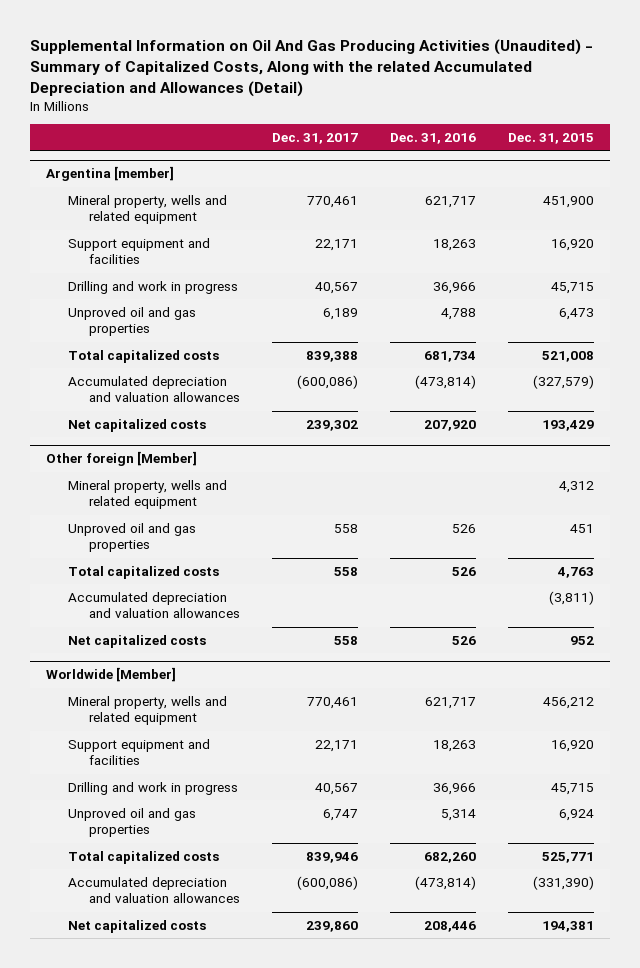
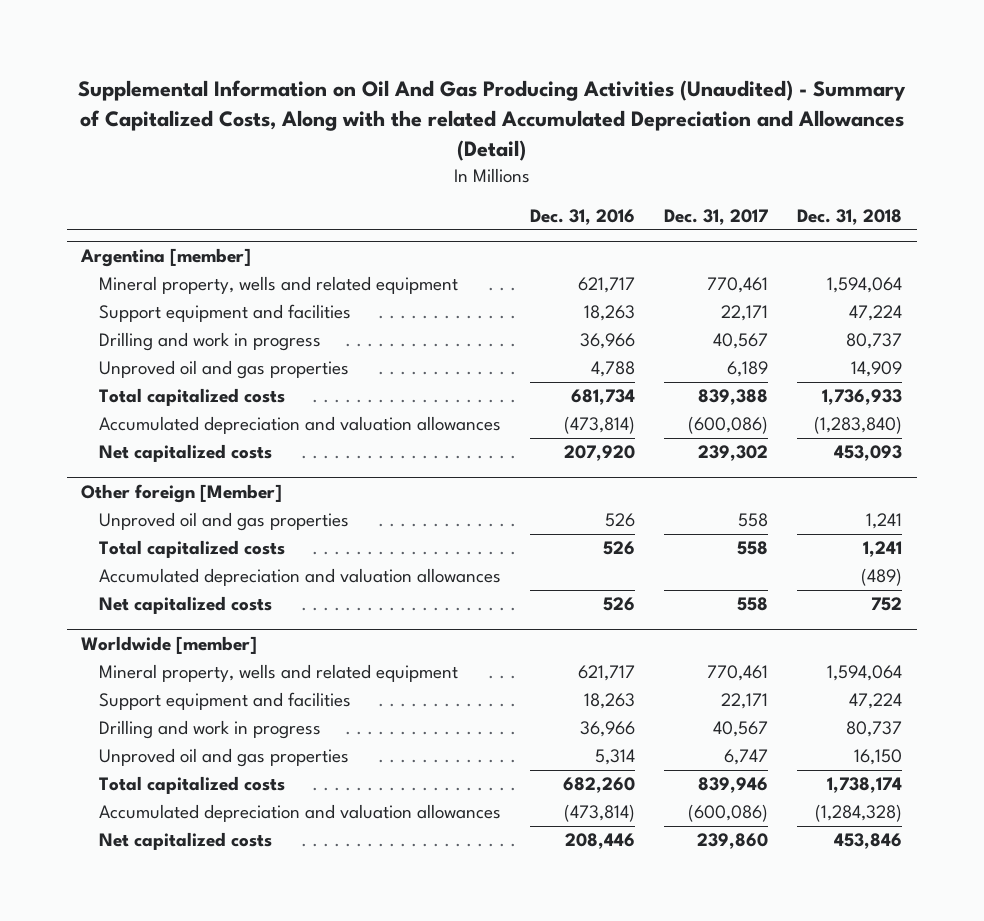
[508,133,595,145] Dec. 31, 2015 -> none
none -> [797,208,903,225] Dec. 31, 2018
[67,479,227,510] Mineral property, wells and related equipment -> none
[46,667,177,683] Worldwide [Member] -> [81,635,258,654] Worldwide [member]

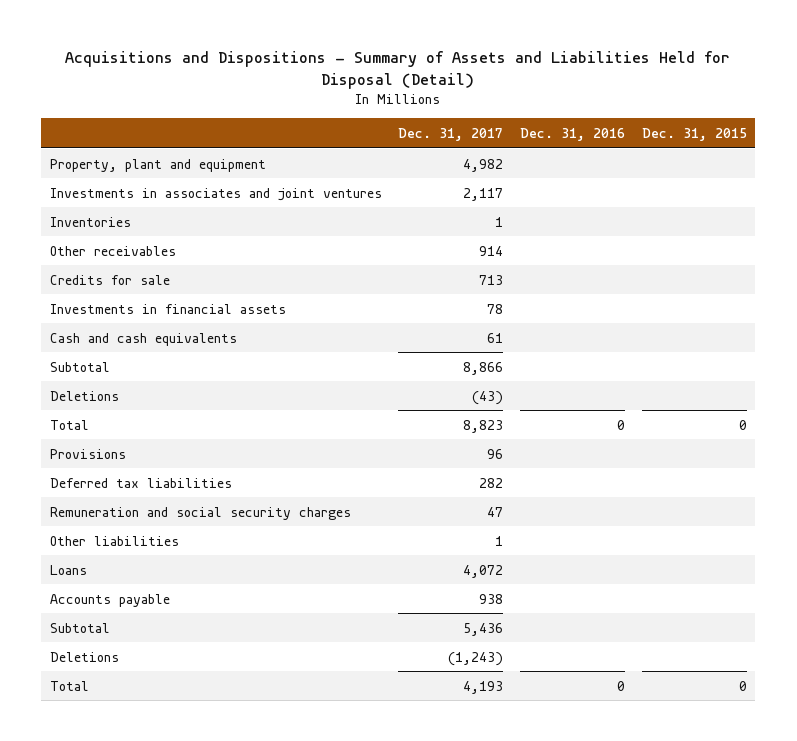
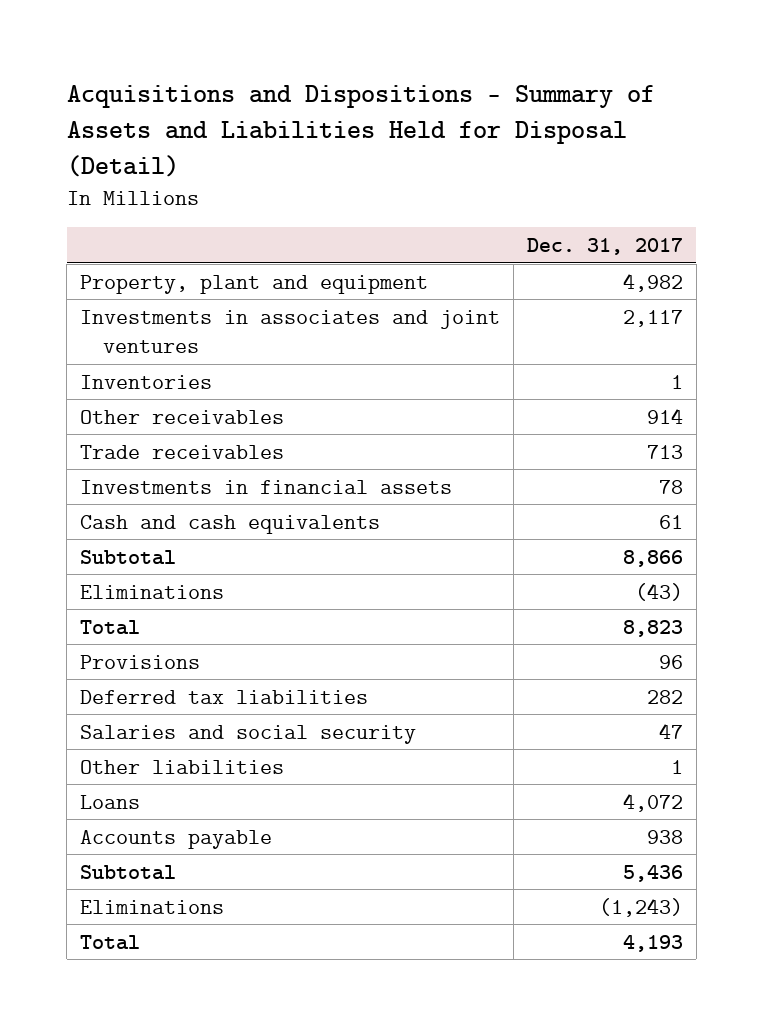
[520,127,626,141] Dec. 31, 2016 -> none
[641,127,747,141] Dec. 31, 2015 -> none
[49,274,170,285] Credits for sale -> [80,444,285,459] Trade receivables
[49,390,119,401] Deletions -> [80,584,225,599] Eliminations
[49,506,351,520] Remuneration and social security charges -> [80,724,417,744] Salaries and social security
[49,651,119,662] Deletions -> [80,899,225,914] Eliminations

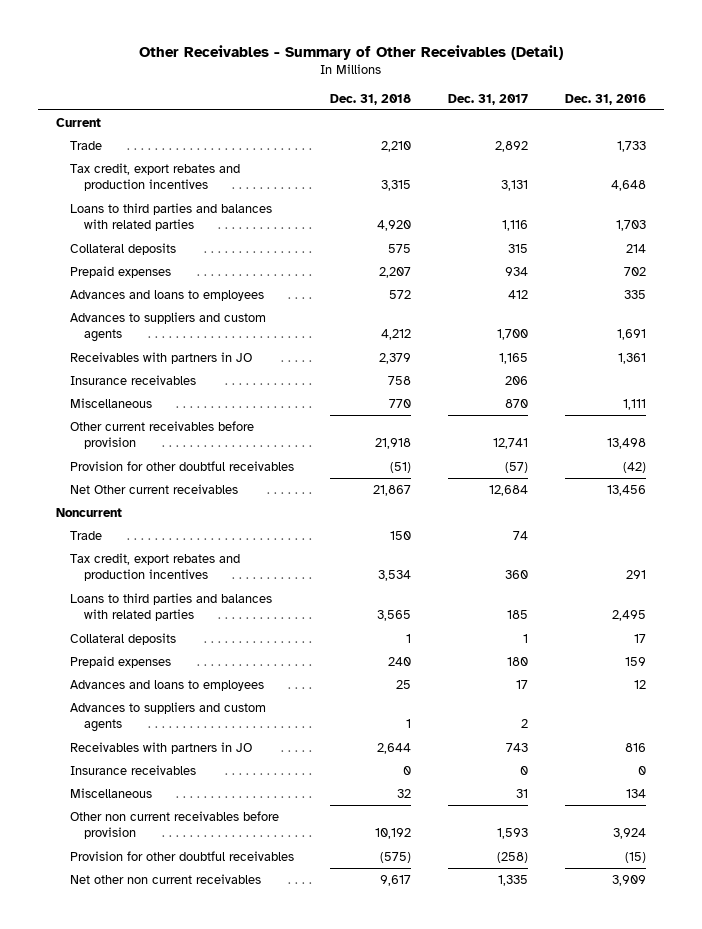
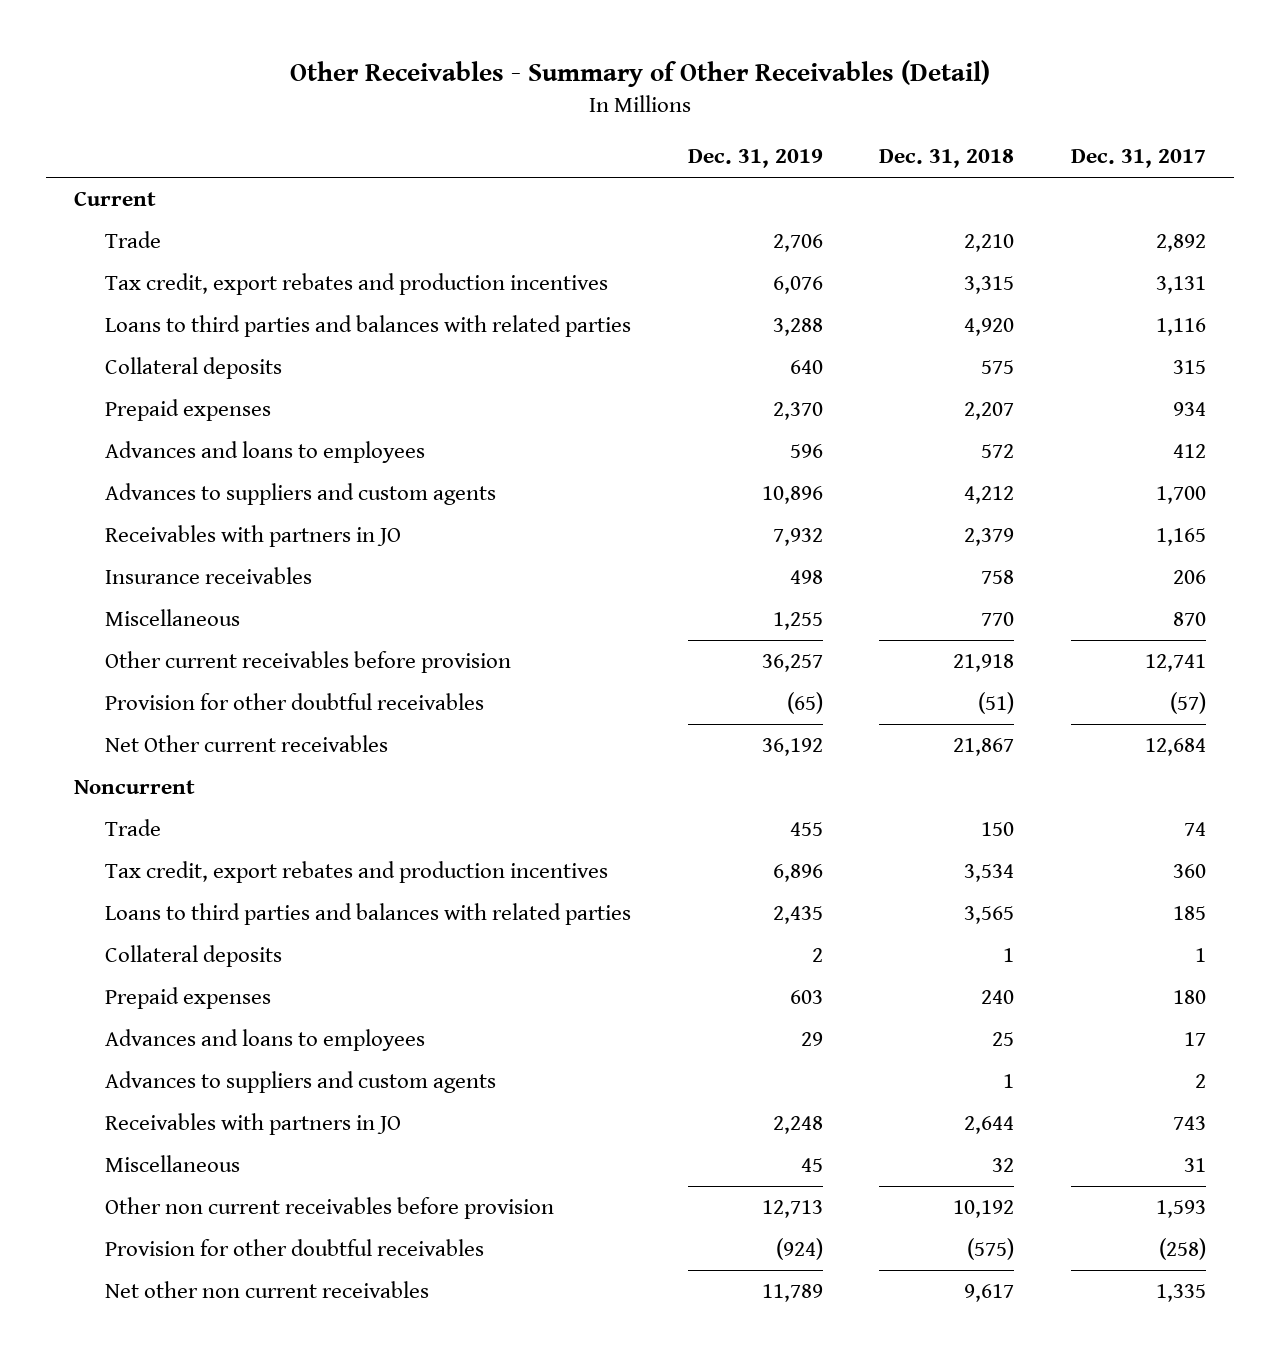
[564,93,646,105] Dec. 31, 2016 -> none
none -> [687,149,823,169] Dec. 31, 2019
[69,764,196,775] Insurance receivables -> none

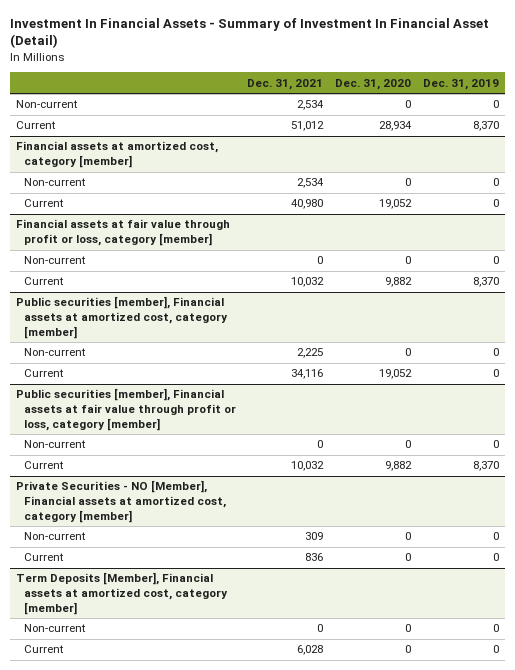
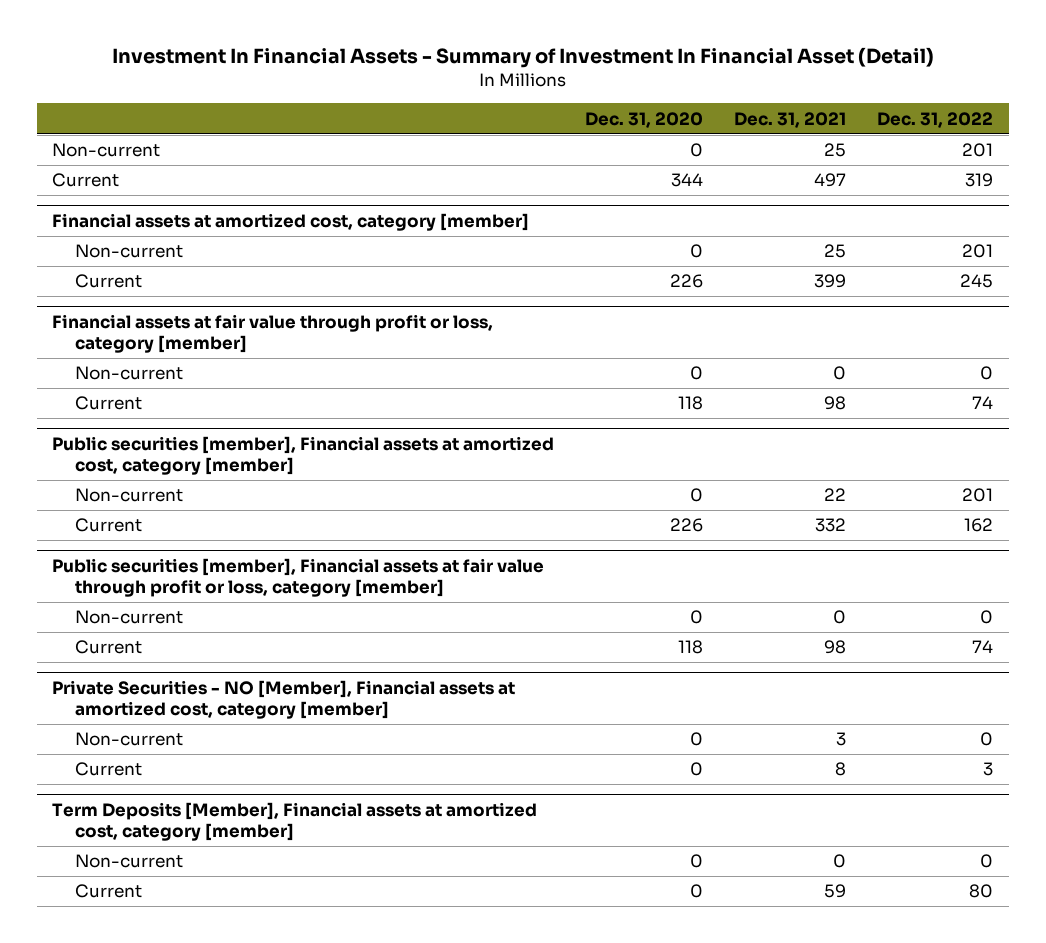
[422,78,499,90] Dec. 31, 2019 -> none
none -> [877,111,994,128] Dec. 31, 2022
[297,100,325,111] 2,534 -> [824,143,847,158] 25
[291,121,325,132] 51,012 -> [814,173,847,188] 497
[379,121,413,132] 28,934 -> [671,173,704,188] 344
[297,178,325,189] 2,534 -> [824,244,847,259] 25
[291,199,324,210] 40,980 -> [814,274,847,289] 399
[379,199,413,210] 19,052 -> [670,274,704,289] 226
[291,277,325,288] 10,032 -> [824,396,847,411] 98
[385,277,413,288] 9,882 -> [678,396,704,411] 118
[297,348,324,359] 2,225 -> [824,488,847,502] 22
[291,369,324,380] 34,116 -> [815,518,847,533] 332
[379,369,413,380] 19,052 -> [670,518,704,533] 226
[291,461,325,472] 10,032 -> [824,640,847,655] 98
[385,461,413,472] 9,882 -> [678,640,704,655] 118
[305,532,324,541] 309 -> [836,732,847,747] 3
[305,553,324,562] 836 -> [835,762,847,777] 8
[297,645,324,656] 6,028 -> [824,884,847,899] 59

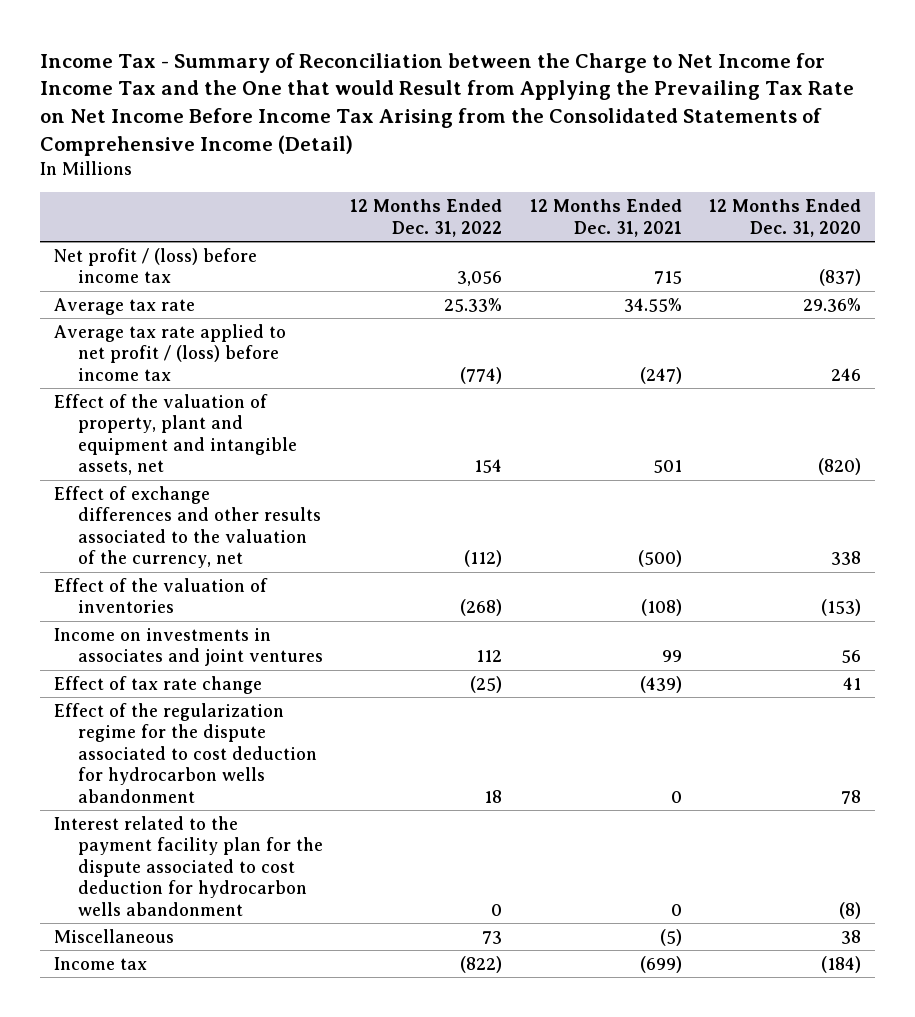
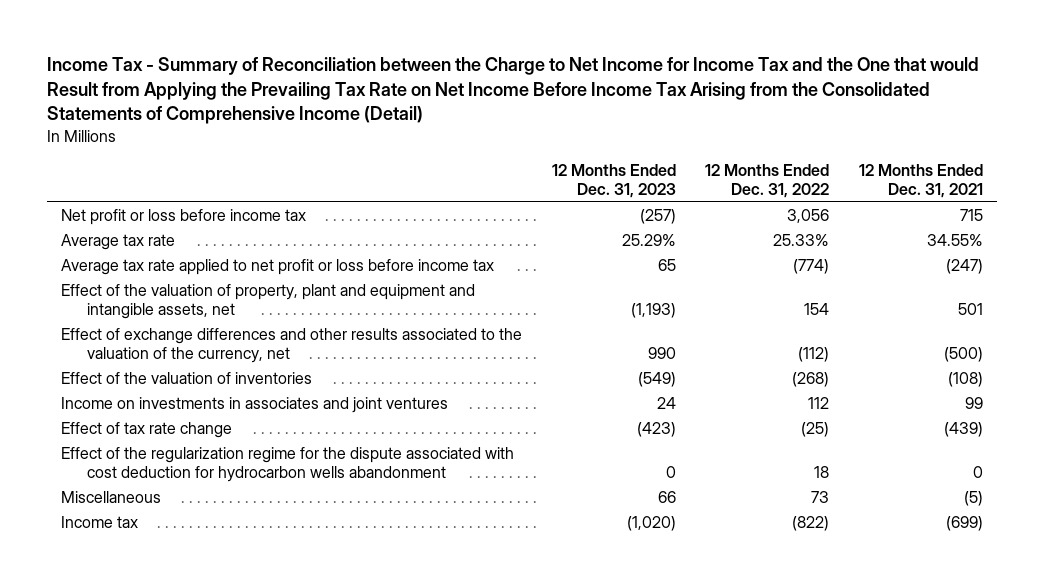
[709,199,862,237] 12 Months Ended Dec. 31, 2020 -> none
none -> [551,163,676,198] 12 Months Ended Dec. 31, 2023
[53,247,257,284] Net profit / (loss) before income tax -> [61,209,307,226] Net profit or loss before income tax
[53,323,286,381] Average tax rate applied to net profit / (loss) before income tax -> [61,259,495,276] Average tax rate applied to net profit or loss before income tax
[53,815,324,916] Interest related to the payment facility plan for the dispute associated to cost deduction for hydrocarbon wells abandonment -> none
[53,702,318,803] Effect of the regularization regime for the dispute associated to cost deduction for hydrocarbon wells abandonment -> [61,447,515,483] Effect of the regularization regime for the dispute associated with cost deduction for hydrocarbon wells abandonment

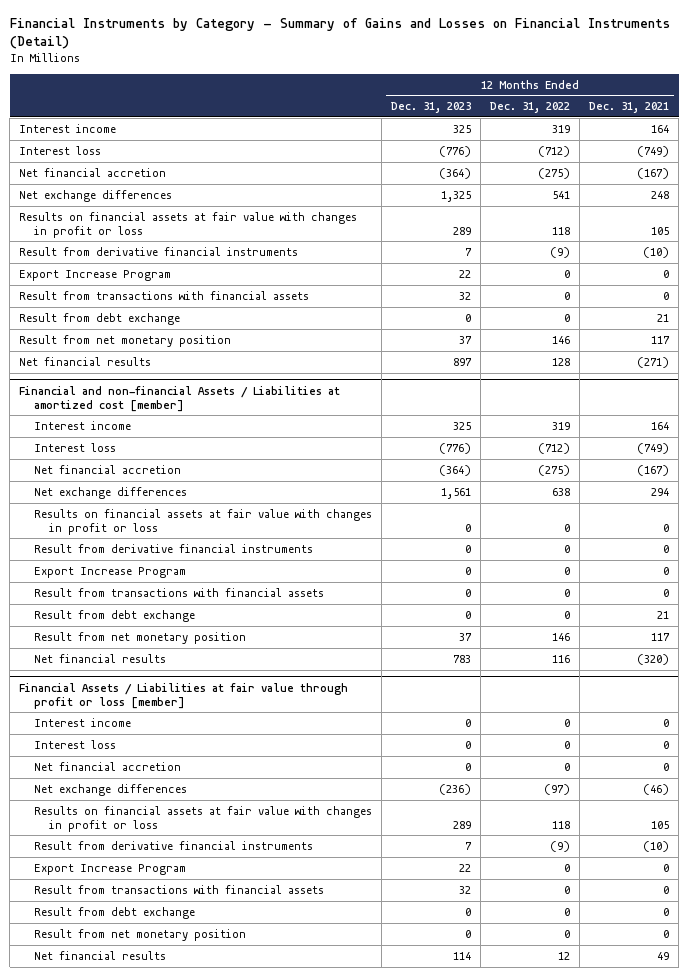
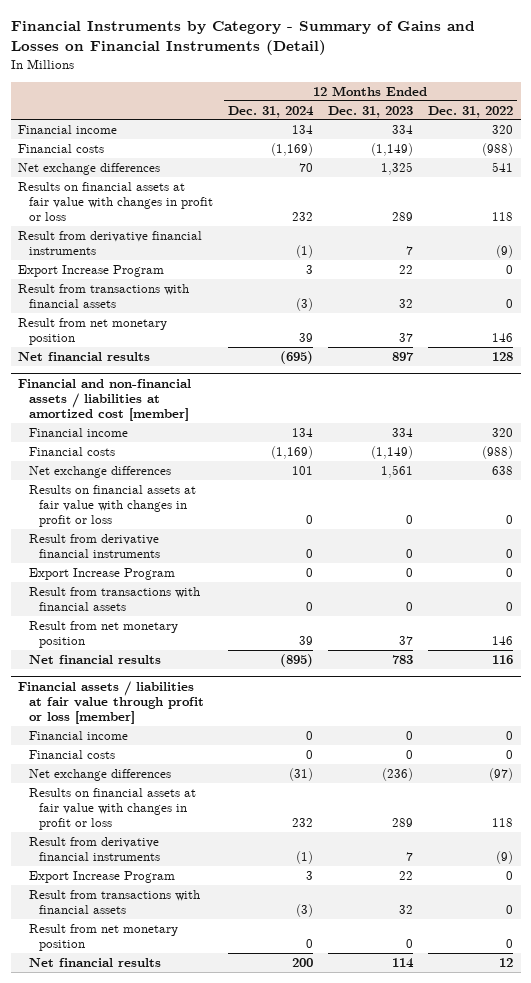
[589,102,670,114] Dec. 31, 2021 -> none
none -> [227,105,314,118] Dec. 31, 2024
[19,123,117,133] Interest income -> none
[19,145,102,155] Interest loss -> none
[19,167,167,177] Net financial accretion -> none
none -> [18,124,118,134] Financial income
none -> [18,143,105,153] Financial costs
[19,312,181,325] Result from debt exchange -> none
[34,420,132,430] Interest income -> none
[34,442,117,452] Interest loss -> none
[34,464,182,474] Net financial accretion -> none
[19,385,341,412] Financial and non-financial Assets / Liabilities at amortized cost [member] -> [18,378,192,422] Financial and non-financial assets / liabilities at amortized cost [member]
none -> [28,427,128,437] Financial income
none -> [28,446,115,456] Financial costs
[34,609,196,622] Result from debt exchange -> none
[34,717,132,727] Interest income -> none
[34,739,117,749] Interest loss -> none
[34,761,182,771] Net financial accretion -> none
[19,682,349,709] Financial Assets / Liabilities at fair value through profit or loss [member] -> [18,680,204,725] Financial assets / liabilities at fair value through profit or loss [member]
none -> [28,730,128,740] Financial income
none -> [28,749,115,759] Financial costs
[34,906,196,919] Result from debt exchange -> none

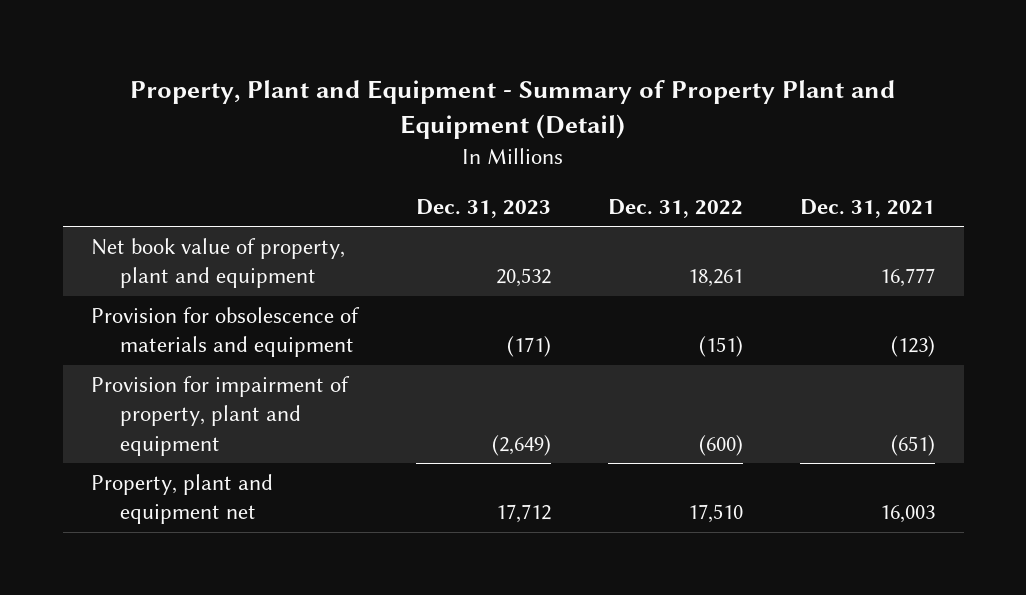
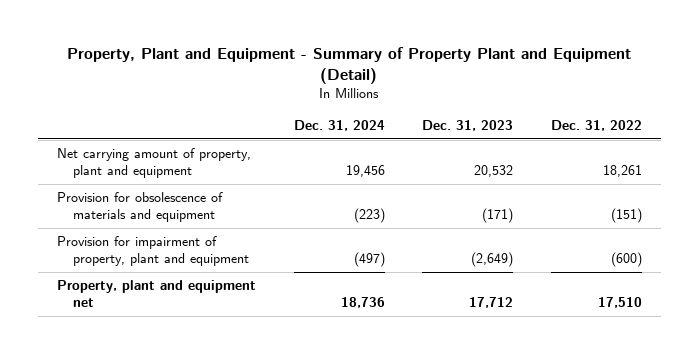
[799,198,935,218] Dec. 31, 2021 -> none
none -> [293,119,385,131] Dec. 31, 2024
[91,238,346,289] Net book value of property, plant and equipment -> [56,148,251,179] Net carrying amount of property, plant and equipment

